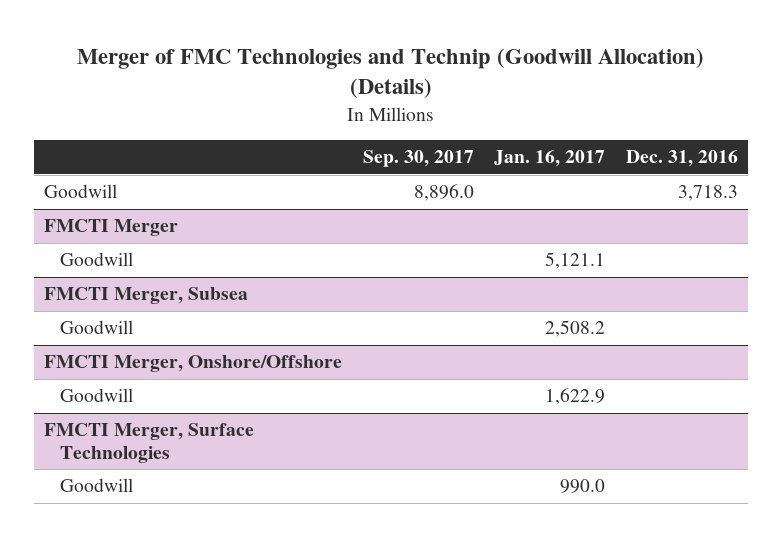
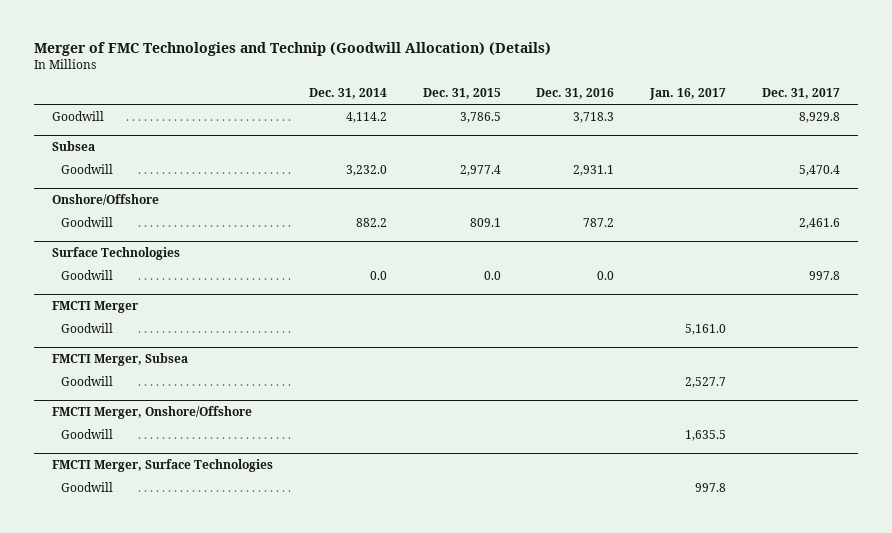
[362,150,474,168] Sep. 30, 2017 -> none
none -> [308,88,387,100] Dec. 31, 2014
none -> [422,88,501,100] Dec. 31, 2015
none -> [762,88,841,100] Dec. 31, 2017
none -> [51,141,95,152] Subsea
none -> [61,163,114,174] Goodwill
none -> [51,194,159,206] Onshore/Offshore
none -> [61,216,114,227] Goodwill
none -> [51,247,180,261] Surface Technologies
none -> [61,269,114,280] Goodwill
[545,252,606,270] 5,121.1 -> [685,323,727,335] 5,161.0
[545,320,606,338] 2,508.2 -> [685,376,727,388] 2,527.7
[545,388,606,406] 1,622.9 -> [685,429,727,441] 1,635.5
[560,479,606,494] 990.0 -> [695,482,727,492] 997.8

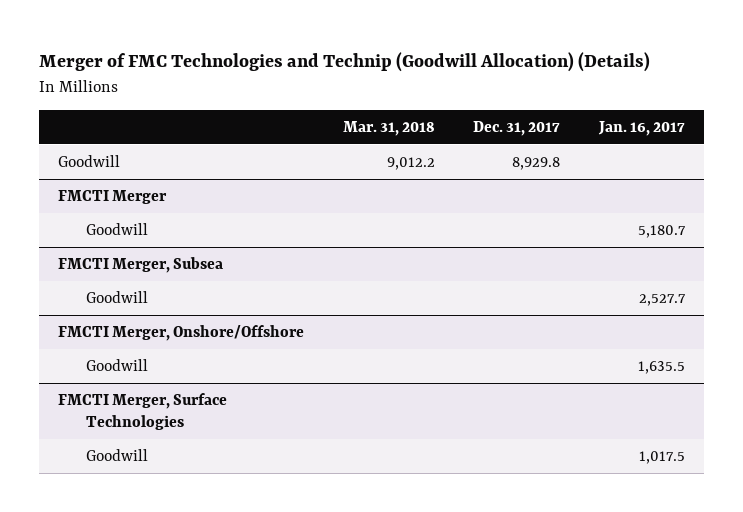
[308,88,387,100] Dec. 31, 2014 -> none
[422,88,501,100] Dec. 31, 2015 -> none
[536,88,615,100] Dec. 31, 2016 -> none
none -> [342,120,435,136] Mar. 31, 2018
[51,141,95,152] Subsea -> none
[61,163,114,174] Goodwill -> none
[51,194,159,206] Onshore/Offshore -> none
[61,216,114,227] Goodwill -> none
[51,247,180,261] Surface Technologies -> none
[61,269,114,280] Goodwill -> none
[685,323,727,335] 5,161.0 -> [637,225,686,239] 5,180.7
[695,482,727,492] 997.8 -> [638,451,685,465] 1,017.5

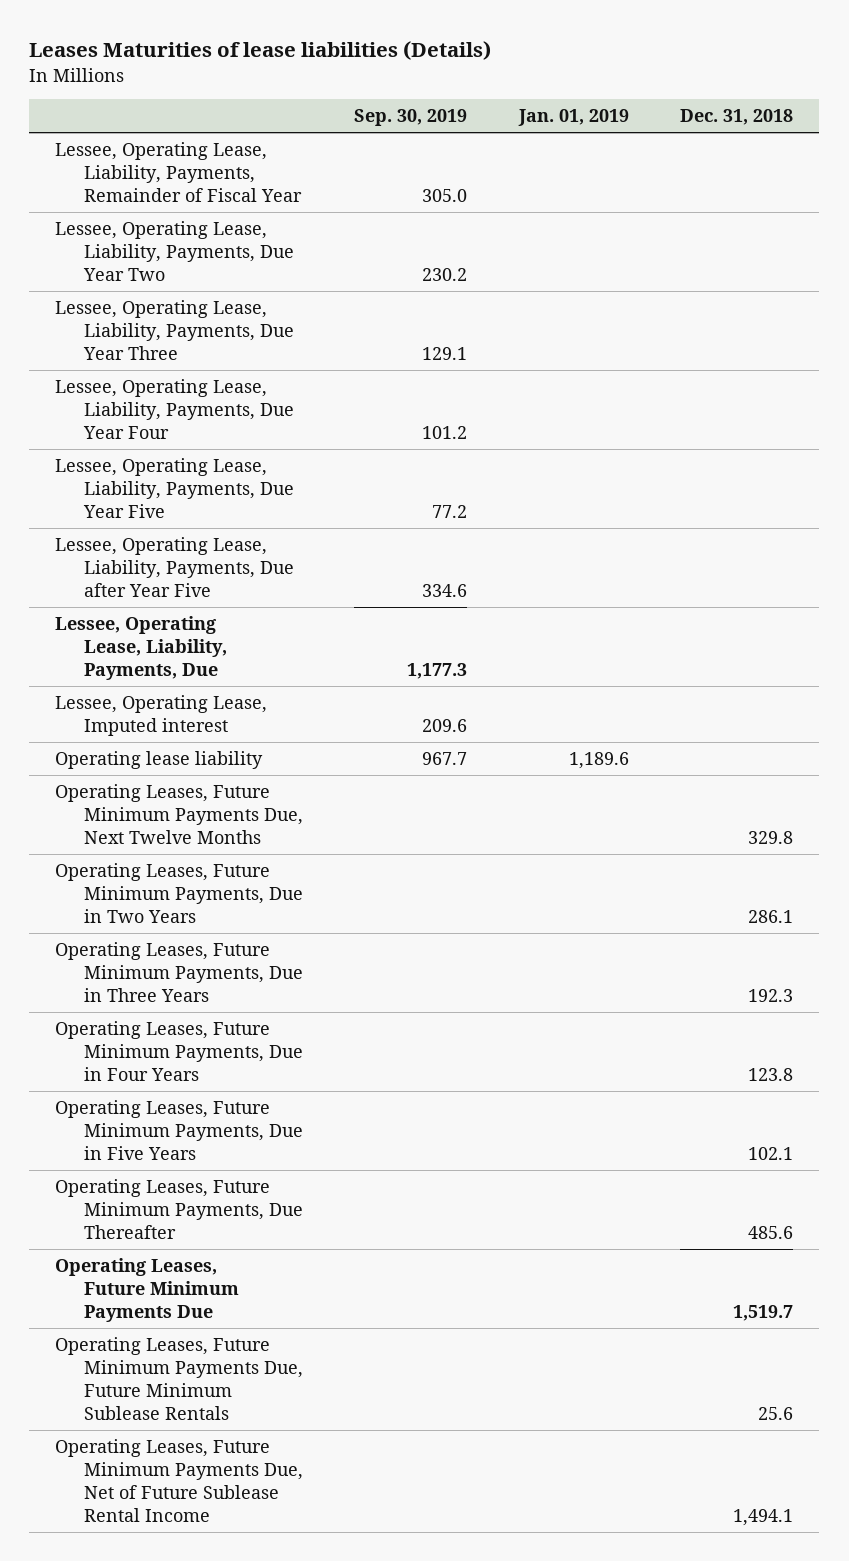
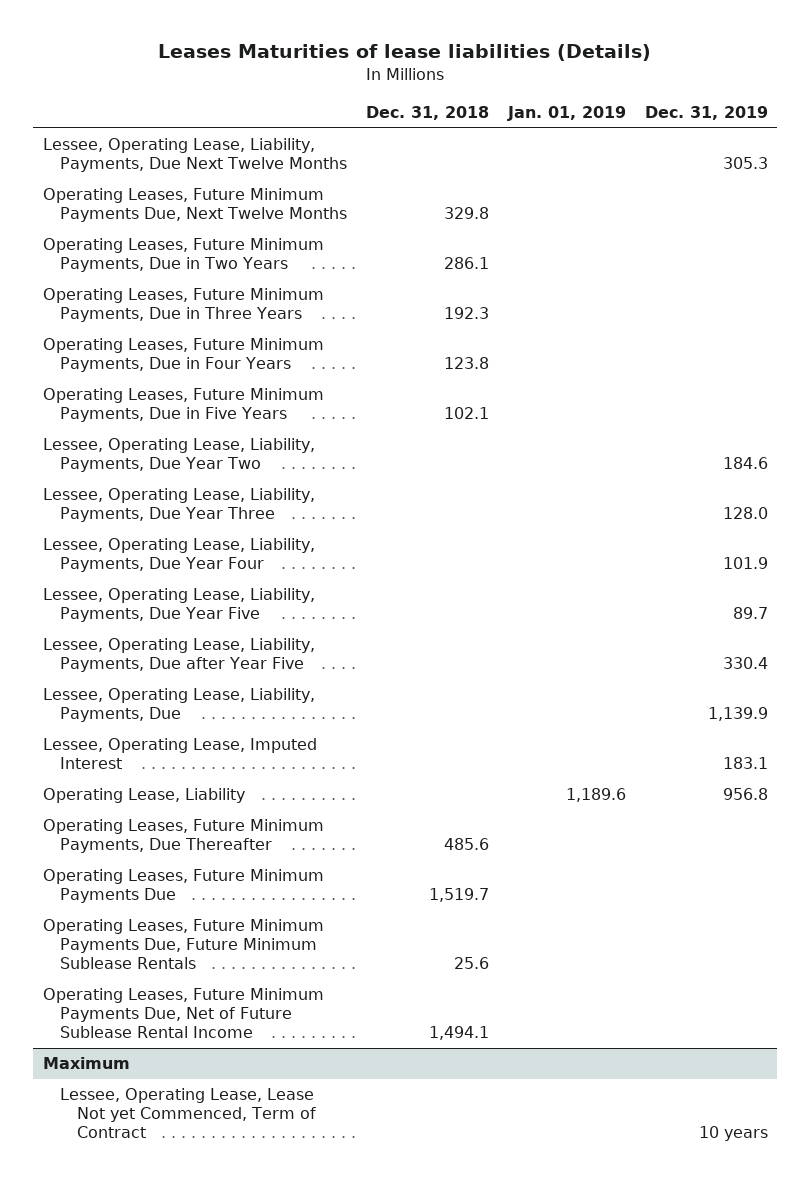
[354,109,468,127] Sep. 30, 2019 -> none
none -> [644,105,768,120] Dec. 31, 2019
[55,141,302,202] Lessee, Operating Lease, Liability, Payments, Remainder of Fiscal Year -> none
none -> [42,138,347,173] Lessee, Operating Lease, Liability, Payments, Due Next Twelve Months
[55,783,303,844] Operating Leases, Future Minimum Payments Due, Next Twelve Months -> [42,188,347,223] Operating Leases, Future Minimum Payments Due, Next Twelve Months
[55,862,303,923] Operating Leases, Future Minimum Payments, Due in Two Years -> [42,238,324,273] Operating Leases, Future Minimum Payments, Due in Two Years
[55,941,303,1002] Operating Leases, Future Minimum Payments, Due in Three Years -> [42,288,324,323] Operating Leases, Future Minimum Payments, Due in Three Years
[55,1020,303,1081] Operating Leases, Future Minimum Payments, Due in Four Years -> [42,338,324,373] Operating Leases, Future Minimum Payments, Due in Four Years
[55,1099,303,1160] Operating Leases, Future Minimum Payments, Due in Five Years -> [42,388,324,423] Operating Leases, Future Minimum Payments, Due in Five Years
[55,694,268,736] Lessee, Operating Lease, Imputed interest -> [42,738,317,770] Lessee, Operating Lease, Imputed Interest
[55,750,264,769] Operating lease liability -> [42,788,245,804] Operating Lease, Liability
none -> [42,1057,130,1070] Maximum
none -> [59,1088,316,1138] Lessee, Operating Lease, Lease Not yet Commenced, Term of Contract

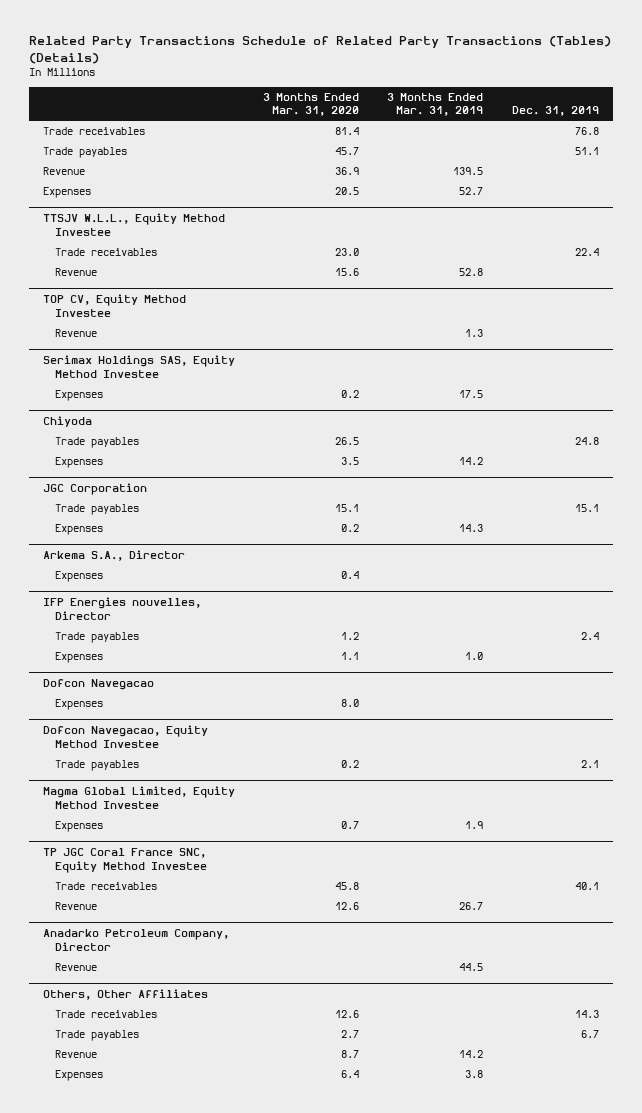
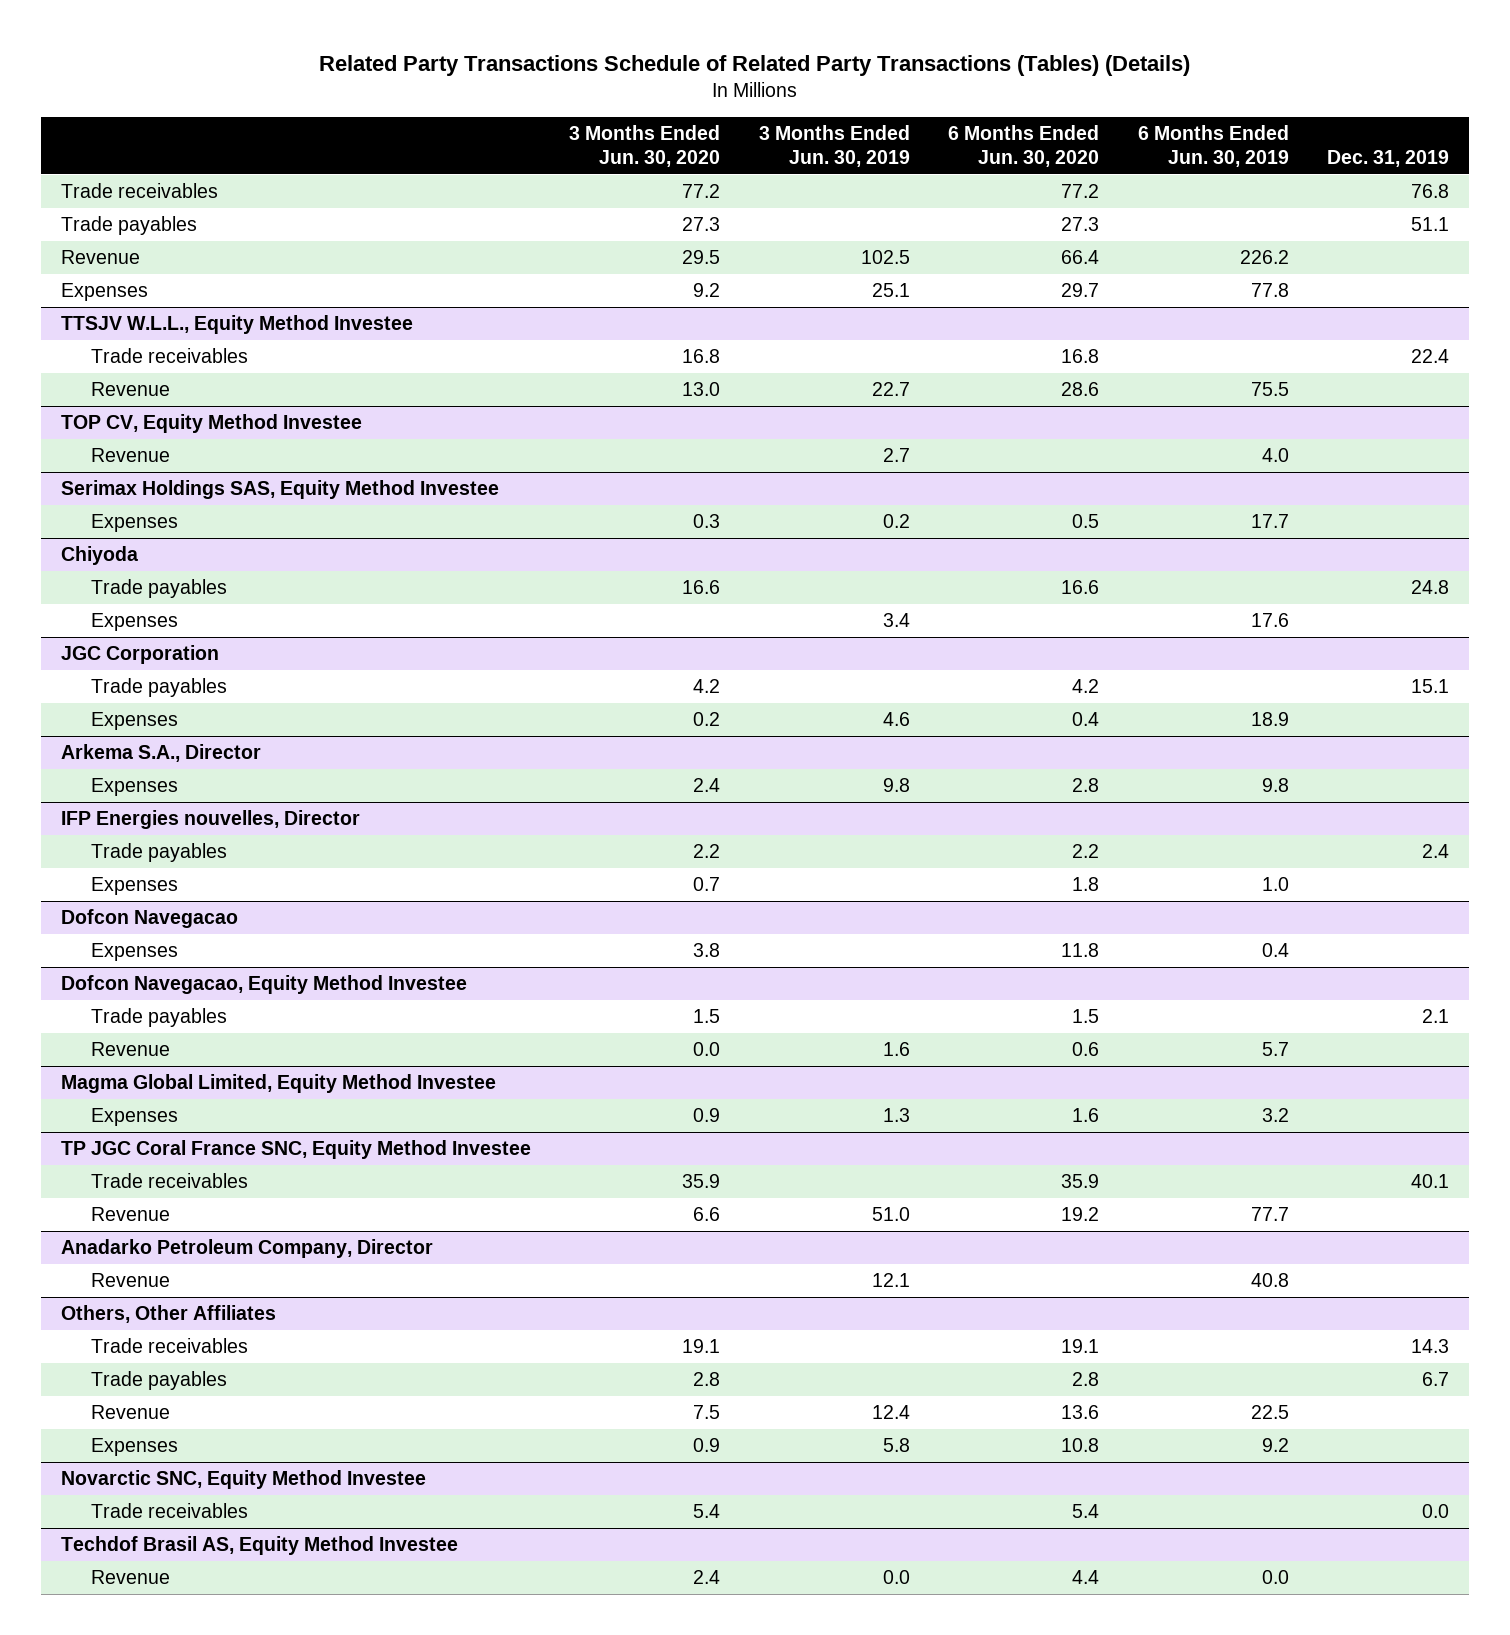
[263,92,360,117] 3 Months Ended Mar. 31, 2020 -> none
[387,92,484,117] 3 Months Ended Mar. 31, 2019 -> none
none -> [569,124,721,167] 3 Months Ended Jun. 30, 2020
none -> [758,124,910,167] 3 Months Ended Jun. 30, 2019
none -> [948,124,1100,167] 6 Months Ended Jun. 30, 2020
none -> [1137,124,1289,167] 6 Months Ended Jun. 30, 2019
none -> [90,1042,170,1057] Revenue
none -> [60,1470,426,1490] Novarctic SNC, Equity Method Investee
none -> [90,1503,248,1519] Trade receivables
none -> [60,1536,458,1556] Techdof Brasil AS, Equity Method Investee
none -> [90,1570,170,1585] Revenue

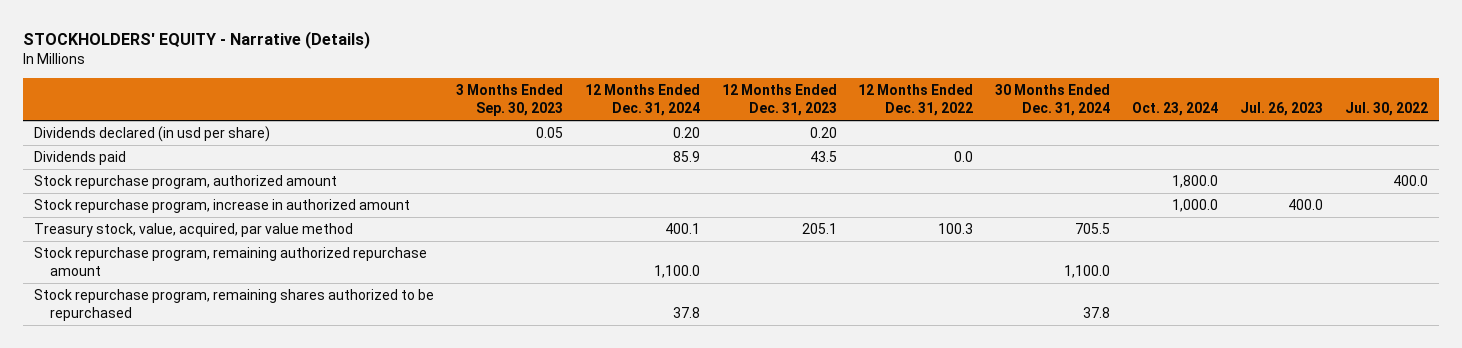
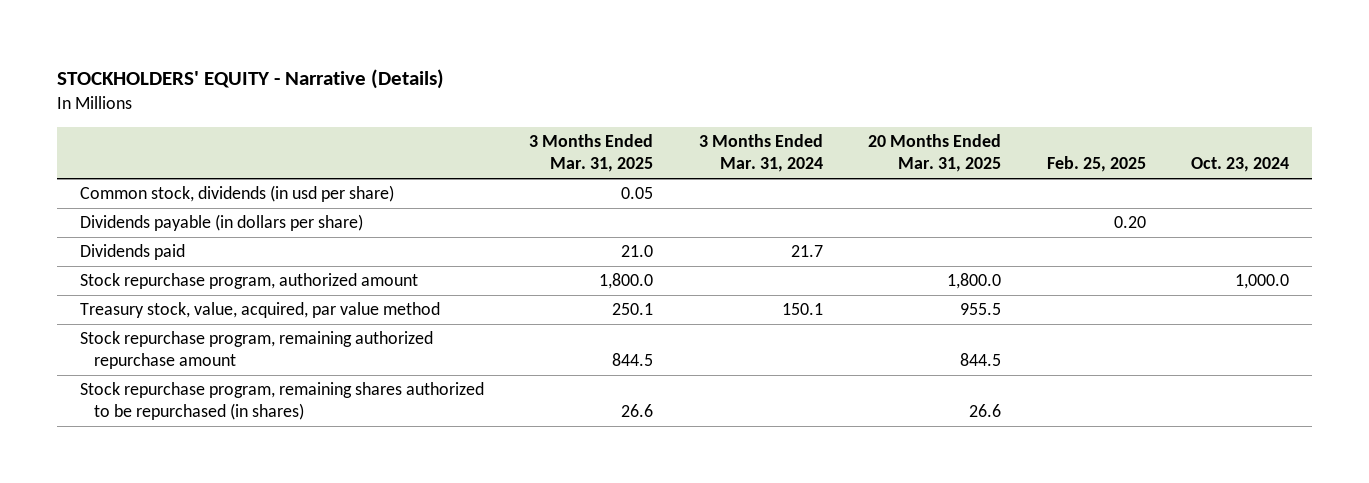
[455,83,563,117] 3 Months Ended Sep. 30, 2023 -> none
[584,83,700,117] 12 Months Ended Dec. 31, 2024 -> none
[721,83,837,117] 12 Months Ended Dec. 31, 2023 -> none
[858,83,974,117] 12 Months Ended Dec. 31, 2022 -> none
[995,83,1111,117] 30 Months Ended Dec. 31, 2024 -> none
[1240,102,1324,117] Jul. 26, 2023 -> none
[1344,102,1428,117] Jul. 30, 2022 -> none
none -> [529,134,654,173] 3 Months Ended Mar. 31, 2025
none -> [698,134,823,173] 3 Months Ended Mar. 31, 2024
none -> [868,134,1002,173] 20 Months Ended Mar. 31, 2025
none -> [1046,156,1146,173] Feb. 25, 2025
[33,126,270,143] Dividends declared (in usd per share) -> [79,185,394,203] Common stock, dividends (in usd per share)
none -> [79,214,363,232] Dividends payable (in dollars per share)
[33,199,410,214] Stock repurchase program, increase in authorized amount -> none
[1172,175,1219,189] 1,800.0 -> [1235,274,1290,290] 1,000.0
[33,289,434,322] Stock repurchase program, remaining shares authorized to be repurchased -> [79,382,484,421] Stock repurchase program, remaining shares authorized to be repurchased (in shares)

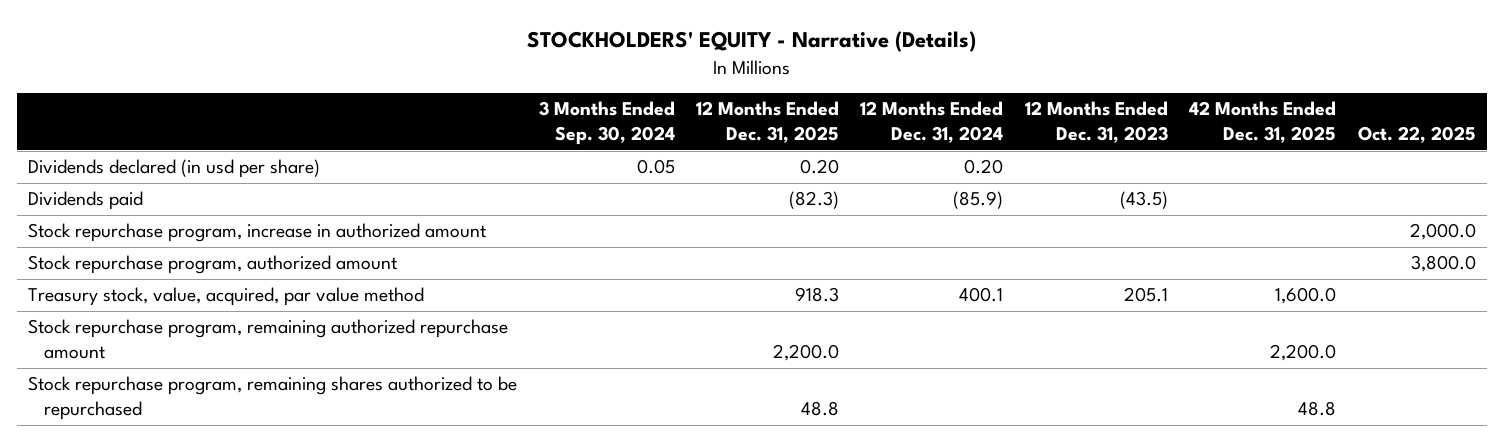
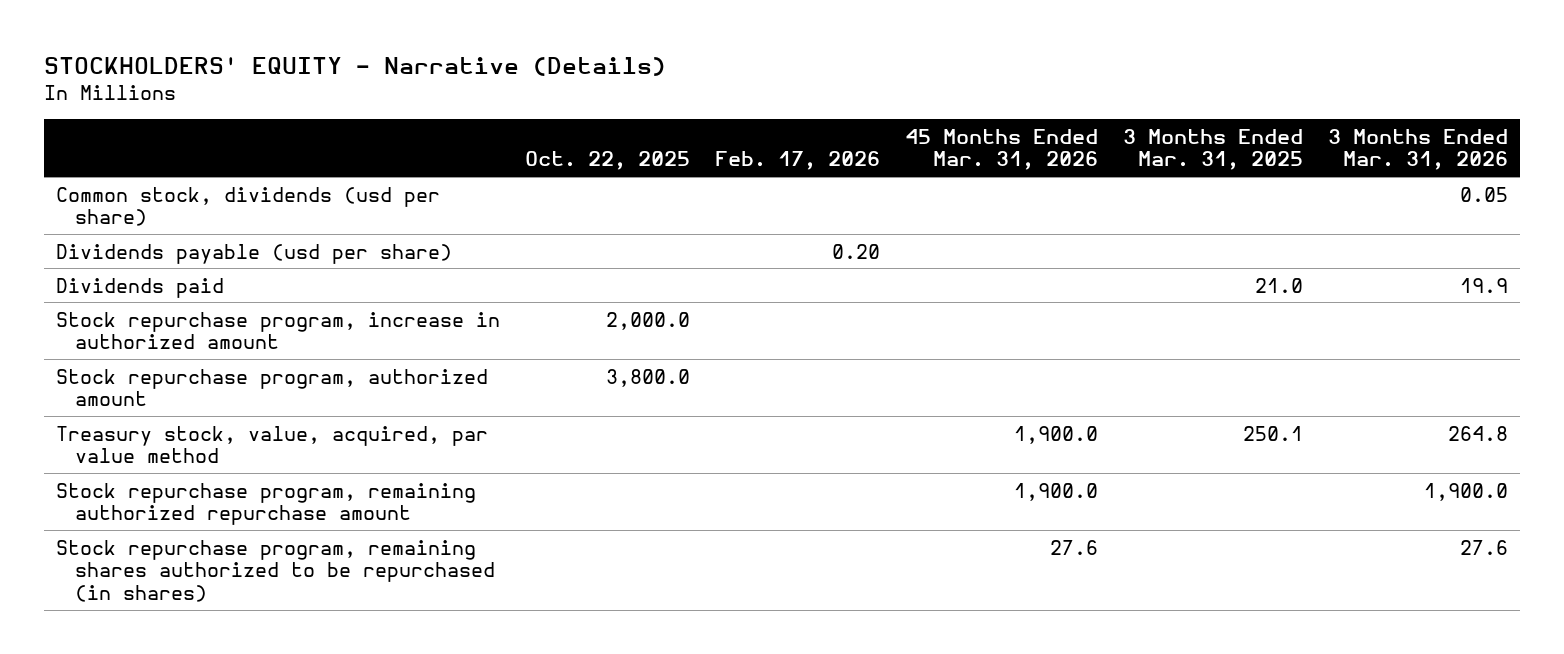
[538,101,675,145] 3 Months Ended Sep. 30, 2024 -> none
[695,101,839,143] 12 Months Ended Dec. 31, 2025 -> none
[860,101,1004,143] 12 Months Ended Dec. 31, 2024 -> none
[1024,101,1168,143] 12 Months Ended Dec. 31, 2023 -> none
[1189,101,1337,143] 42 Months Ended Dec. 31, 2025 -> none
none -> [714,151,880,171] Feb. 17, 2026
none -> [904,128,1098,171] 45 Months Ended Mar. 31, 2026
none -> [1122,128,1303,171] 3 Months Ended Mar. 31, 2025
none -> [1327,128,1508,171] 3 Months Ended Mar. 31, 2026
[28,159,321,179] Dividends declared (in usd per share) -> [56,186,441,227] Common stock, dividends (usd per share)
none -> [56,243,453,264] Dividends payable (usd per share)
[28,376,518,421] Stock repurchase program, remaining shares authorized to be repurchased -> [56,539,496,603] Stock repurchase program, remaining shares authorized to be repurchased (in shares)

